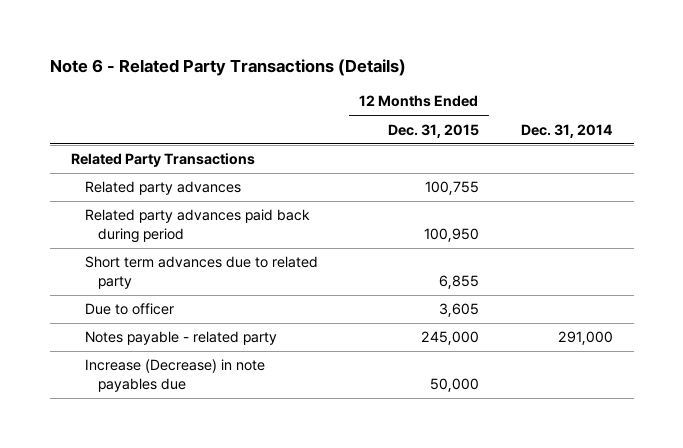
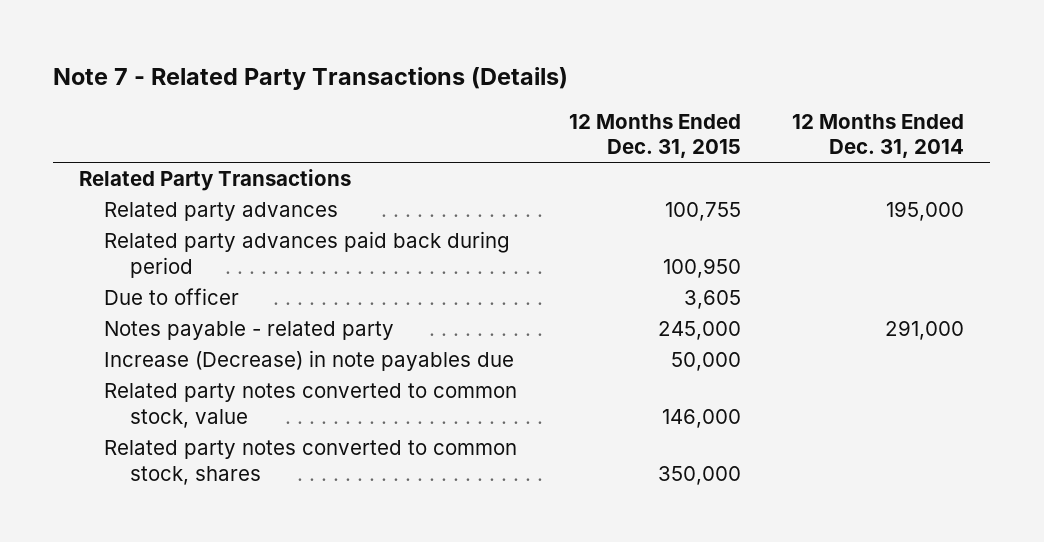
[49,59,406,77] Note 6 - Related Party Transactions (Details) -> [53,67,569,91] Note 7 - Related Party Transactions (Details)
[520,123,613,138] Dec. 31, 2014 -> none
none -> [792,113,965,159] 12 Months Ended Dec. 31, 2014
[84,256,318,290] Short term advances due to related party -> none
none -> [104,382,518,428] Related party notes converted to common stock, value
none -> [104,439,518,485] Related party notes converted to common stock, shares

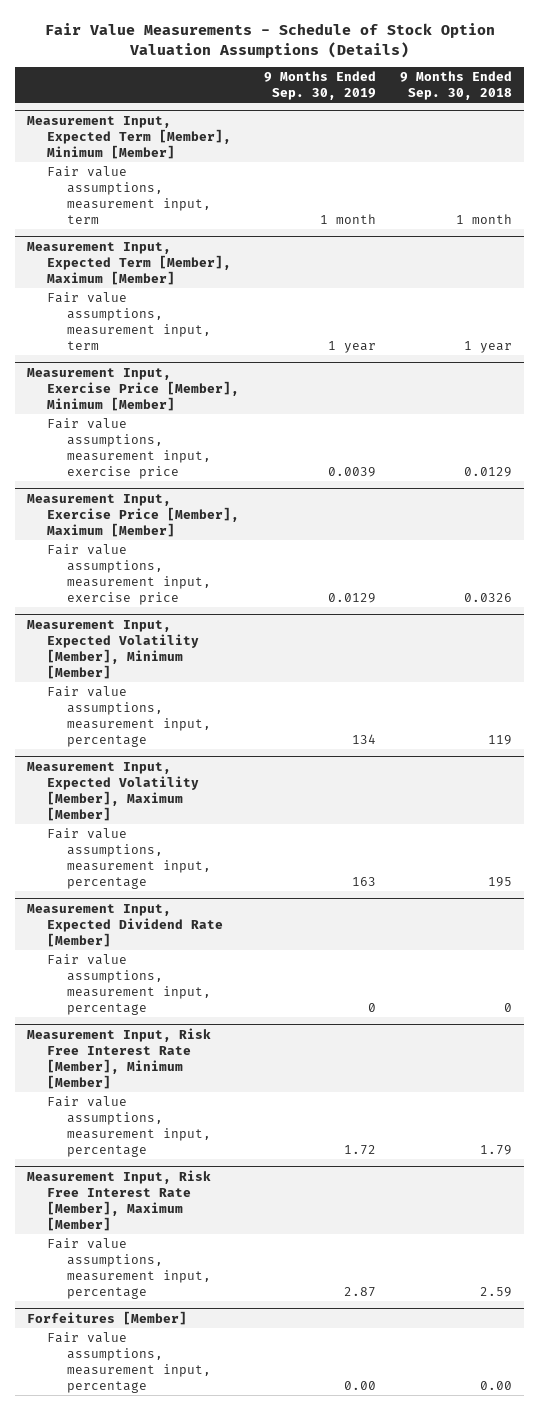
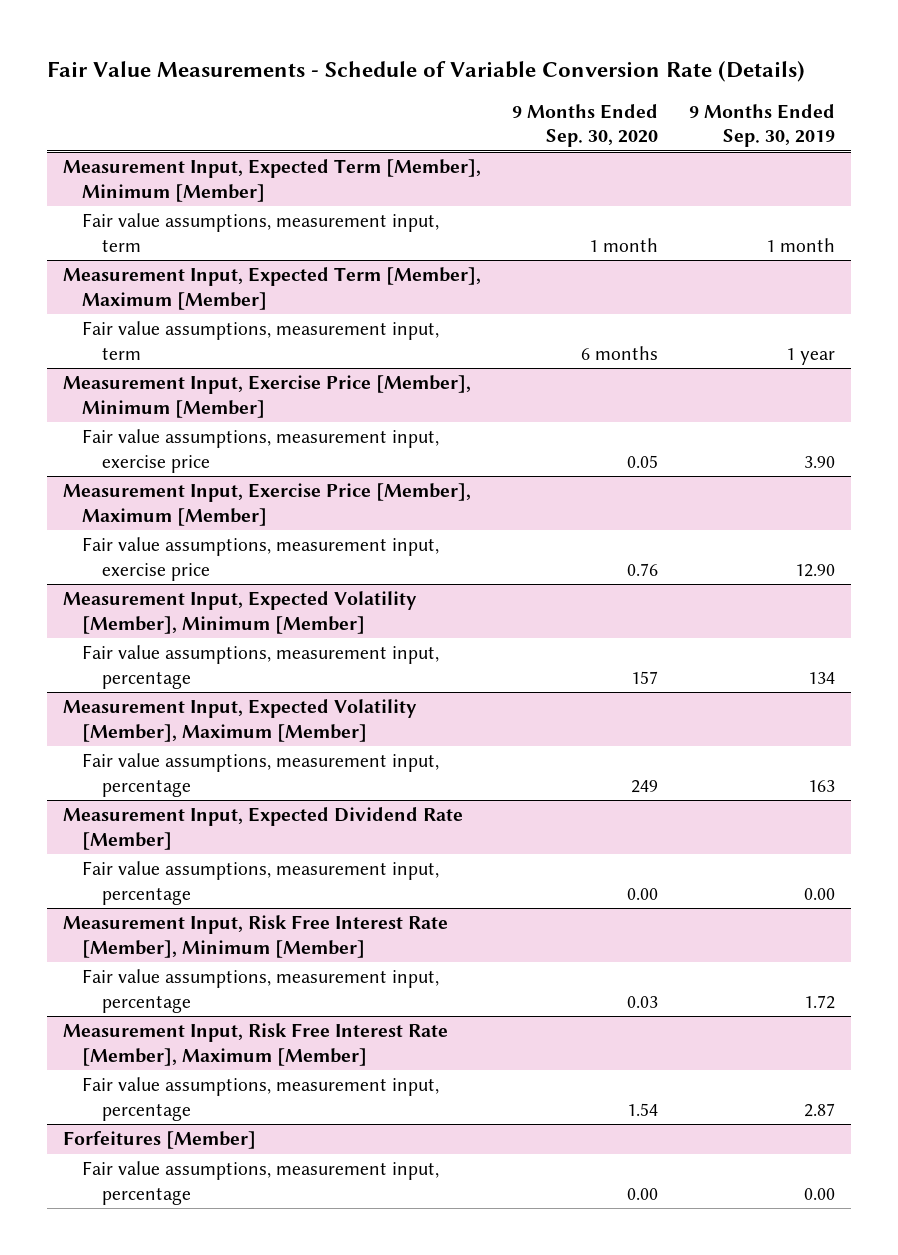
[44,22,495,58] Fair Value Measurements - Schedule of Stock Option Valuation Assumptions (Details) -> [46,61,805,83] Fair Value Measurements - Schedule of Variable Conversion Rate (Details)
[400,71,513,101] 9 Months Ended Sep. 30, 2018 -> none
none -> [512,103,659,148] 9 Months Ended Sep. 30, 2020
[327,466,376,477] 0.0039 -> [804,455,836,468] 3.90
[327,592,376,603] 0.0129 -> [795,563,836,577] 12.90
[367,1002,376,1012] 0 -> [804,887,836,900] 0.00

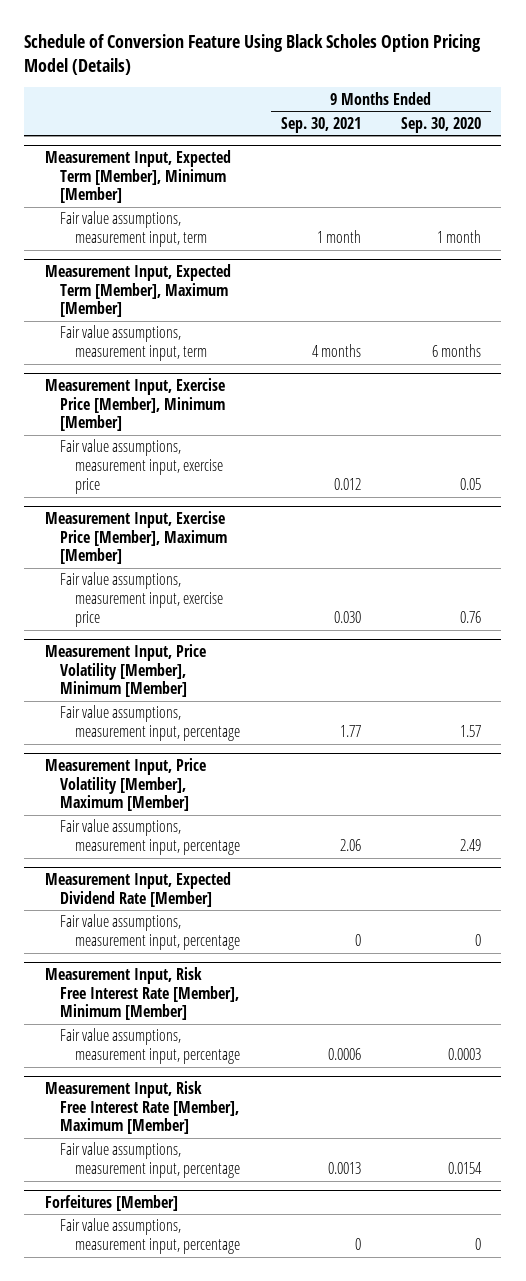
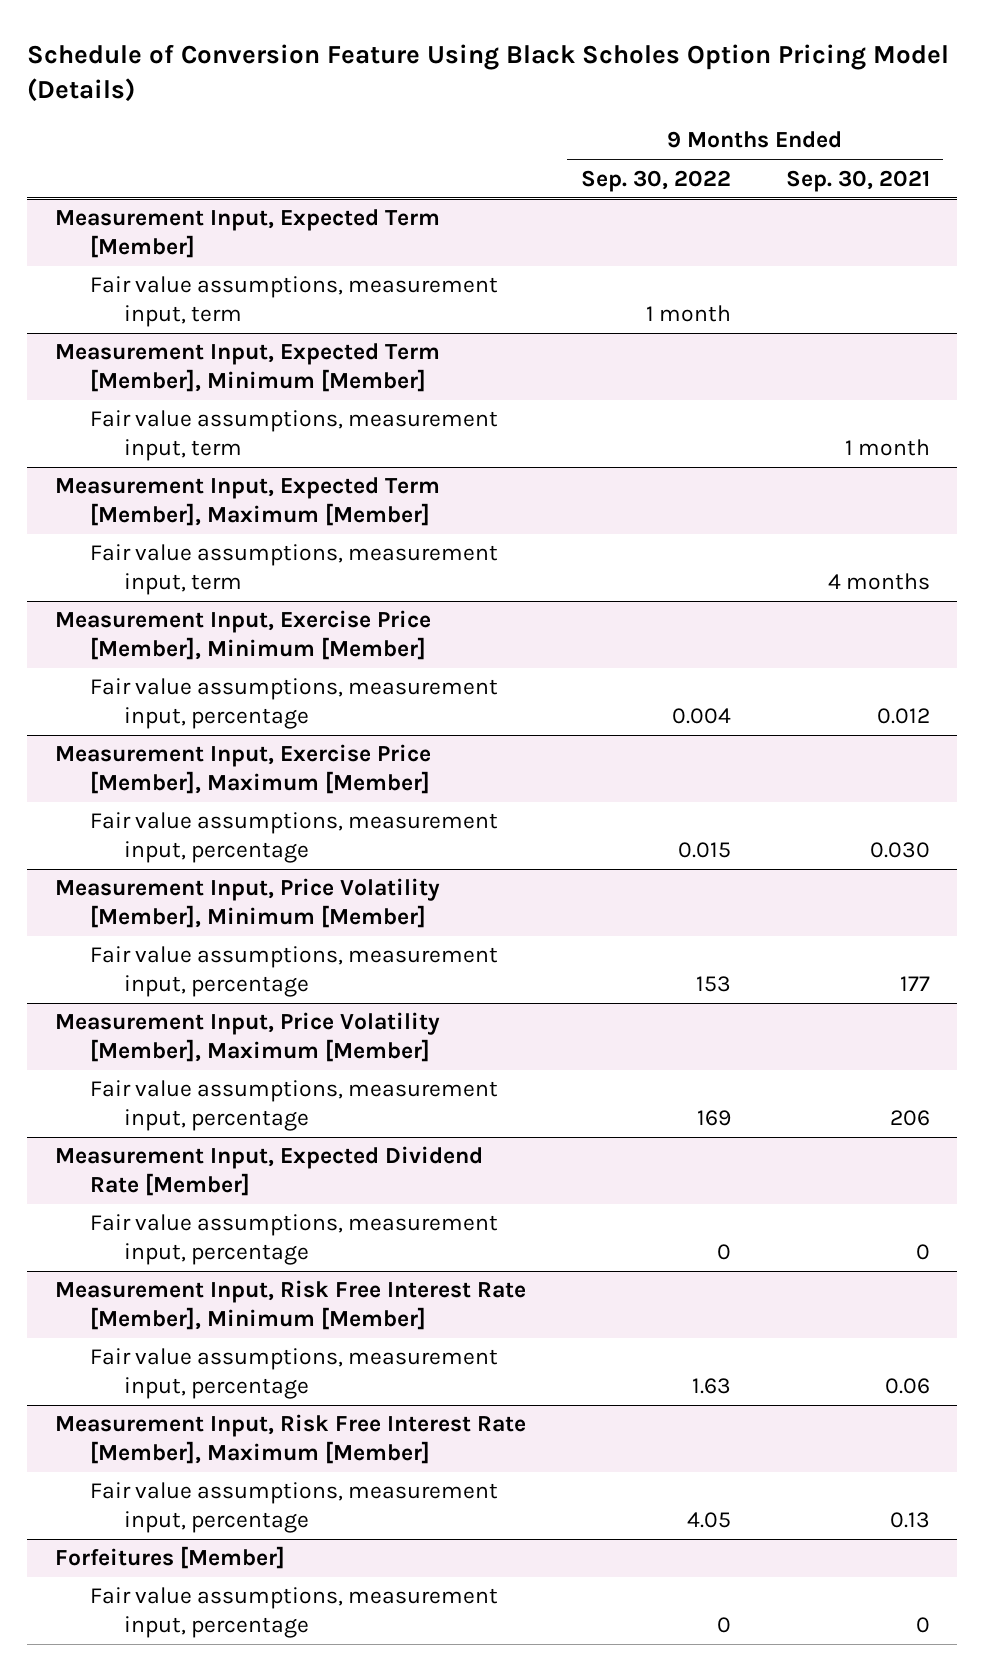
[401,116,482,133] Sep. 30, 2020 -> none
none -> [580,169,731,192] Sep. 30, 2022
none -> [54,209,440,259] Measurement Input, Expected Term [Member]
none -> [89,276,498,328] Fair value assumptions, measurement input, term
[59,439,224,494] Fair value assumptions, measurement input, exercise price -> [89,678,498,730] Fair value assumptions, measurement input, percentage
[59,572,224,627] Fair value assumptions, measurement input, exercise price -> [89,812,498,864] Fair value assumptions, measurement input, percentage
[339,725,361,738] 1.77 -> [899,976,930,992] 177
[339,839,361,852] 2.06 -> [889,1110,930,1127] 206
[327,1048,361,1061] 0.0006 -> [884,1378,930,1395] 0.06
[327,1162,361,1175] 0.0013 -> [889,1512,930,1529] 0.13

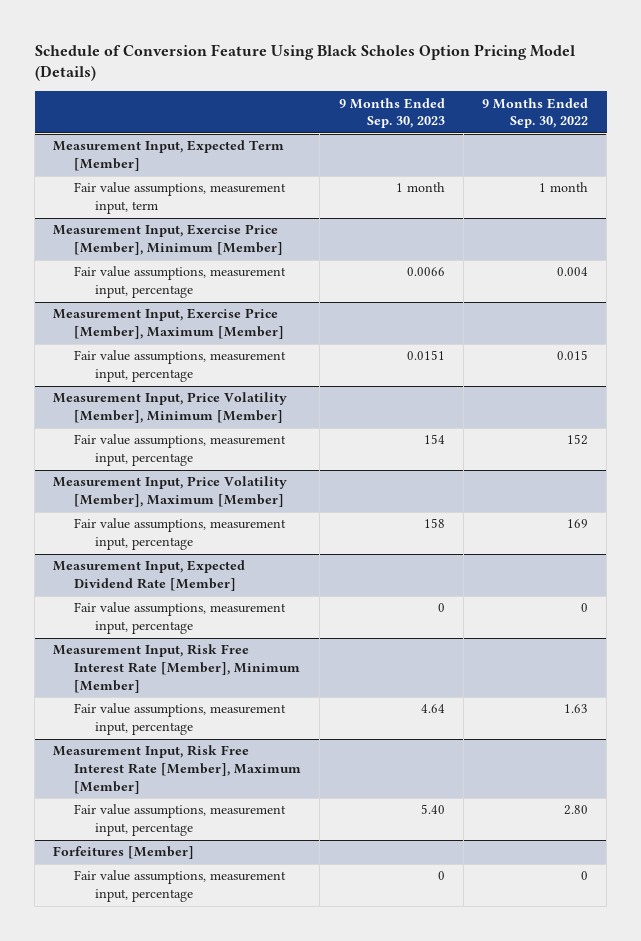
[785,169,930,192] Sep. 30, 2021 -> none
none -> [338,97,445,129] 9 Months Ended Sep. 30, 2023
[54,343,440,393] Measurement Input, Expected Term [Member], Minimum [Member] -> none
[89,410,498,462] Fair value assumptions, measurement input, term -> none
[54,477,440,527] Measurement Input, Expected Term [Member], Maximum [Member] -> none
[89,544,498,596] Fair value assumptions, measurement input, term -> none
[695,976,731,993] 153 -> [566,434,588,446] 152
[686,1512,731,1529] 4.05 -> [563,805,588,816] 2.80

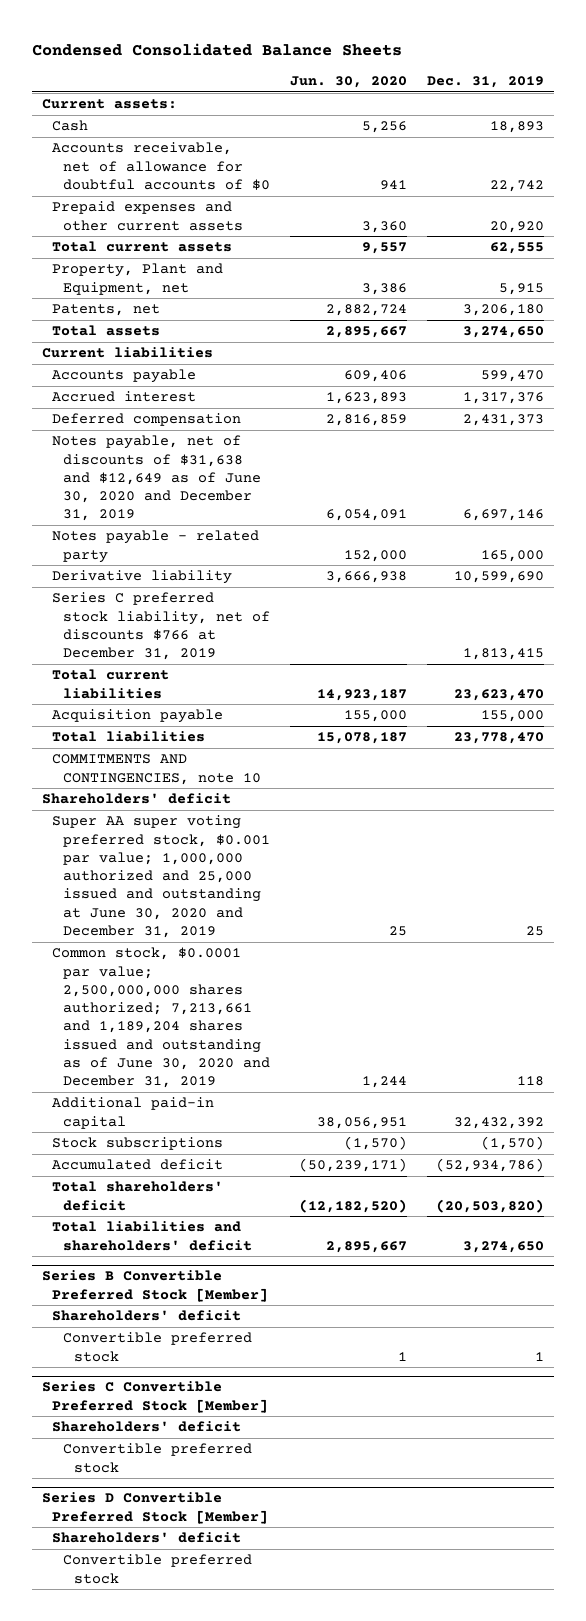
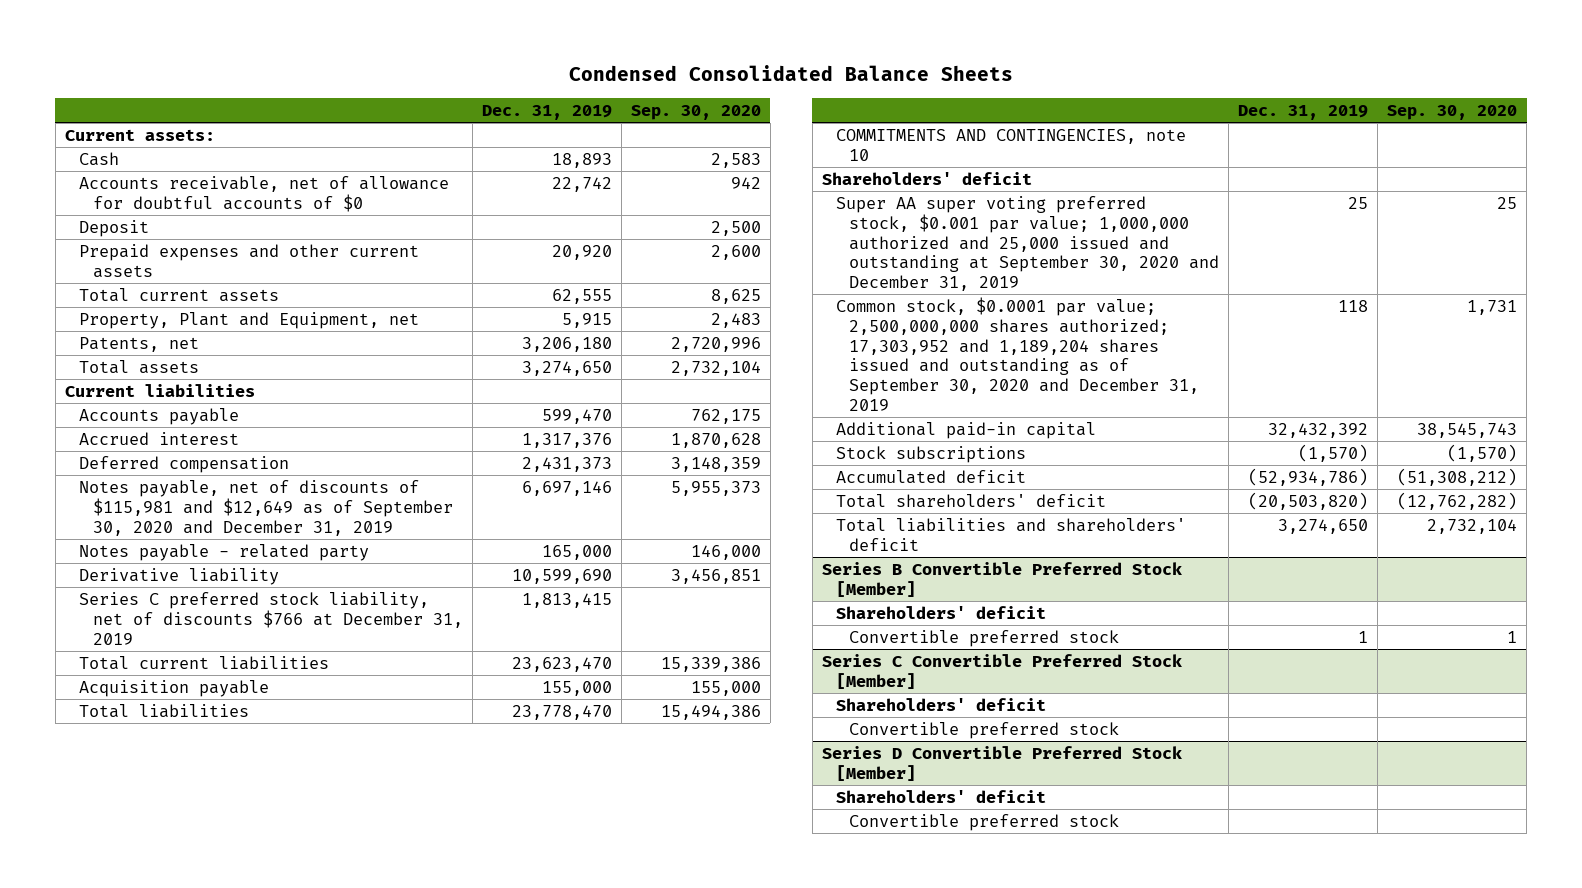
[289,76,407,89] Jun. 30, 2020 -> none
none -> [630,104,761,120] Sep. 30, 2020
none -> [78,219,149,237] Deposit
[52,435,261,522] Notes payable, net of discounts of $31,638 and $12,649 as of June 30, 2020 and December 31, 2019 -> [78,479,453,536] Notes payable, net of discounts of $115,981 and $12,649 as of September 30, 2020 and December 31, 2019
[52,815,270,938] Super AA super voting preferred stock, $0.001 par value; 1,000,000 authorized and 25,000 issued and outstanding at June 30, 2020 and December 31, 2019 -> [835,195,1220,292] Super AA super voting preferred stock, $0.001 par value; 1,000,000 authorized and 25,000 issued and outstanding at September 30, 2020 and December 31, 2019
[52,947,270,1089] Common stock, $0.0001 par value; 2,500,000,000 shares authorized; 7,213,661 and 1,189,204 shares issued and outstanding as of June 30, 2020 and December 31, 2019 -> [835,296,1200,412] Common stock, $0.0001 par value; 2,500,000,000 shares authorized; 17,303,952 and 1,189,204 shares issued and outstanding as of September 30, 2020 and December 31, 2019

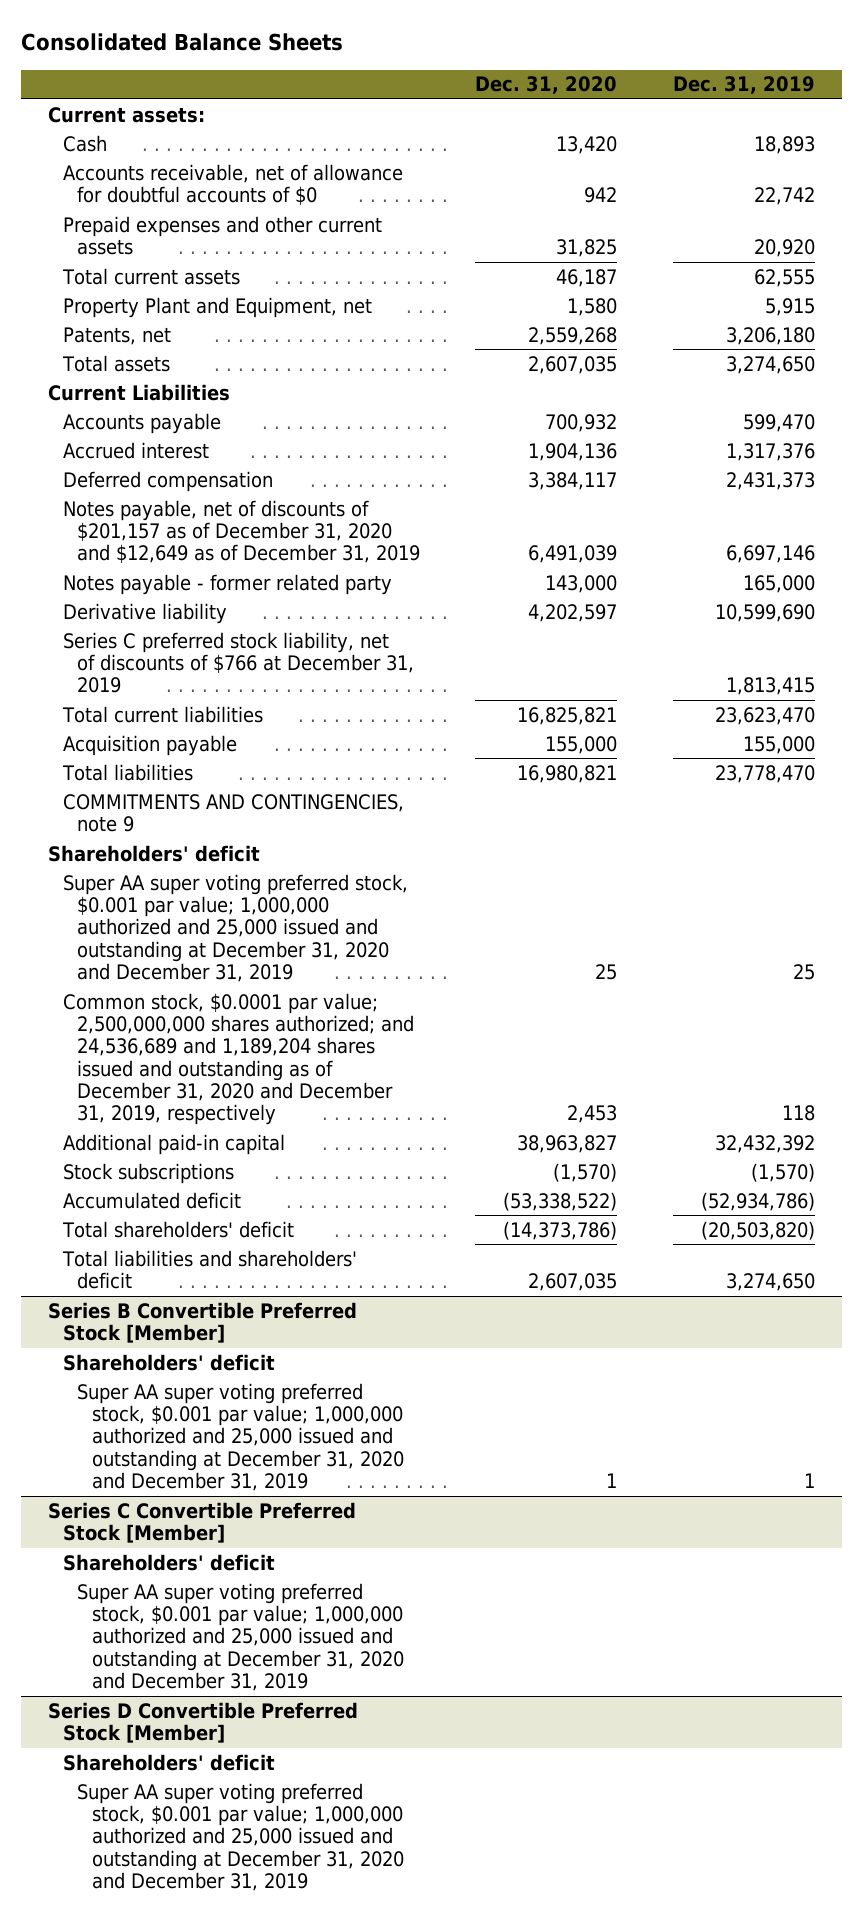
[569,65,1014,82] Condensed Consolidated Balance Sheets -> [20,33,343,52] Consolidated Balance Sheets
[630,104,761,120] Sep. 30, 2020 -> none
none -> [475,76,618,95] Dec. 31, 2020
[78,219,149,237] Deposit -> none
[78,311,419,329] Property, Plant and Equipment, net -> [62,296,372,318] Property Plant and Equipment, net
[64,383,255,397] Current liabilities -> [48,383,231,401] Current Liabilities
[78,479,453,536] Notes payable, net of discounts of $115,981 and $12,649 as of September 30, 2020 and December 31, 2019 -> [62,499,421,564] Notes payable, net of discounts of $201,157 as of December 31, 2020 and $12,649 as of December 31, 2019
[78,543,369,561] Notes payable - related party -> [62,573,392,595] Notes payable - former related party
[78,591,463,645] Series C preferred stock liability, net of discounts $766 at December 31, 2019 -> [62,631,415,694] Series C preferred stock liability, net of discounts of $766 at December 31, 2019
[835,128,1186,161] COMMITMENTS AND CONTINGENCIES, note 10 -> [62,793,404,832] COMMITMENTS AND CONTINGENCIES, note 9
[835,195,1220,292] Super AA super voting preferred stock, $0.001 par value; 1,000,000 authorized and 25,000 issued and outstanding at September 30, 2020 and December 31, 2019 -> [62,873,408,982] Super AA super voting preferred stock, $0.001 par value; 1,000,000 authorized and 25,000 issued and outstanding at December 31, 2020 and December 31, 2019
[835,296,1200,412] Common stock, $0.0001 par value; 2,500,000,000 shares authorized; 17,303,952 and 1,189,204 shares issued and outstanding as of September 30, 2020 and December 31, 2019 -> [62,992,415,1126] Common stock, $0.0001 par value; 2,500,000,000 shares authorized; and 24,536,689 and 1,189,204 shares issued and outstanding as of December 31, 2020 and December 31, 2019, respectively
[849,629,1120,647] Convertible preferred stock -> none
none -> [77,1382,404,1491] Super AA super voting preferred stock, $0.001 par value; 1,000,000 authorized and 25,000 issued and outstanding at December 31, 2020 and December 31, 2019
[849,721,1120,739] Convertible preferred stock -> none
none -> [77,1582,404,1691] Super AA super voting preferred stock, $0.001 par value; 1,000,000 authorized and 25,000 issued and outstanding at December 31, 2020 and December 31, 2019
[849,813,1120,831] Convertible preferred stock -> none
none -> [77,1782,404,1891] Super AA super voting preferred stock, $0.001 par value; 1,000,000 authorized and 25,000 issued and outstanding at December 31, 2020 and December 31, 2019

